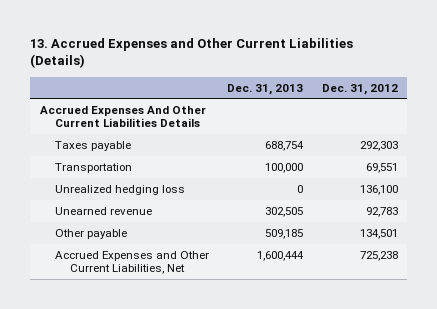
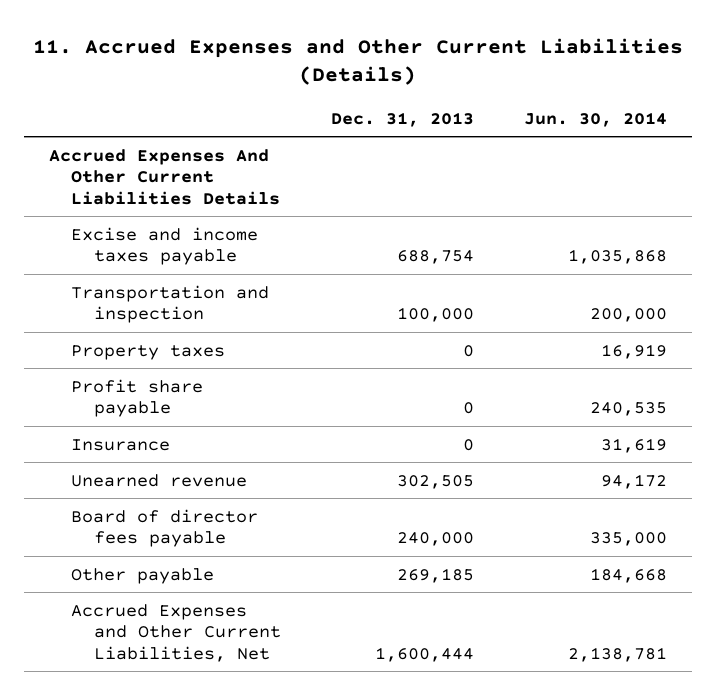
[30,37,354,69] 13. Accrued Expenses and Other Current Liabilities (Details) -> [32,37,683,86] 11. Accrued Expenses and Other Current Liabilities (Details)
[321,83,398,95] Dec. 31, 2012 -> none
none -> [523,111,667,127] Jun. 30, 2014
[54,184,185,195] Unrealized hedging loss -> none
[54,140,131,151] Taxes payable -> [71,226,259,266] Excise and income taxes payable
[54,162,132,173] Transportation -> [71,284,270,324] Transportation and inspection
none -> [71,344,226,360] Property taxes
none -> [71,378,204,418] Profit share payable
none -> [71,438,171,451] Insurance
none -> [71,508,259,548] Board of director fees payable
[265,228,304,239] 509,185 -> [396,567,474,583] 269,185

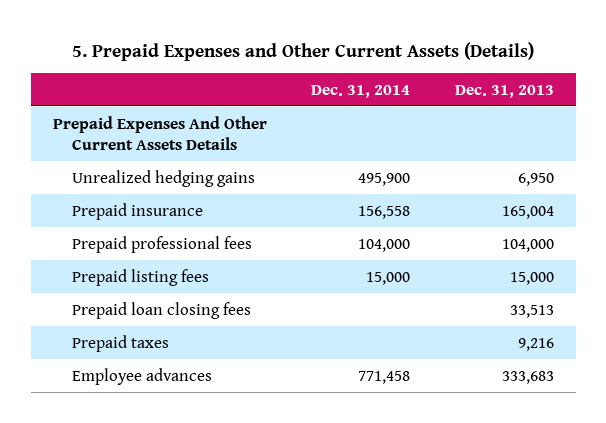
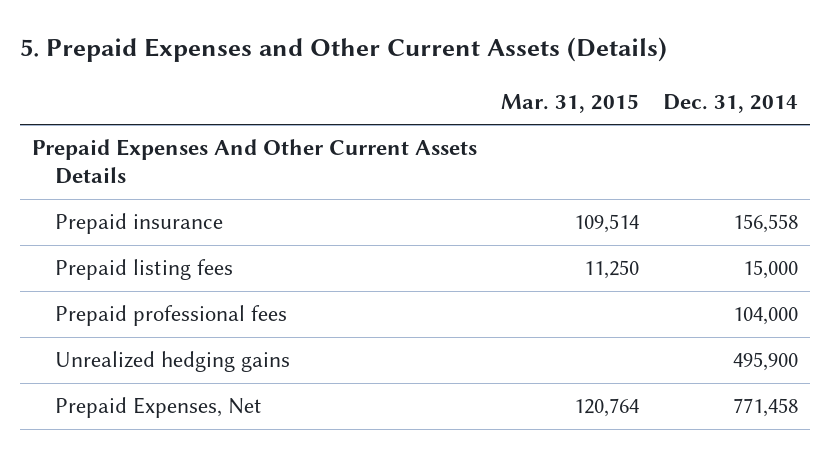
[454,84,554,98] Dec. 31, 2013 -> none
none -> [500,93,639,113] Mar. 31, 2015
[72,301,252,319] Prepaid loan closing fees -> none
[72,334,170,352] Prepaid taxes -> none
[72,235,253,253] Prepaid professional fees -> [54,305,287,327] Prepaid professional fees
[72,169,256,187] Unrealized hedging gains -> [54,351,290,373] Unrealized hedging gains
[72,367,213,385] Employee advances -> [54,397,262,419] Prepaid Expenses, Net

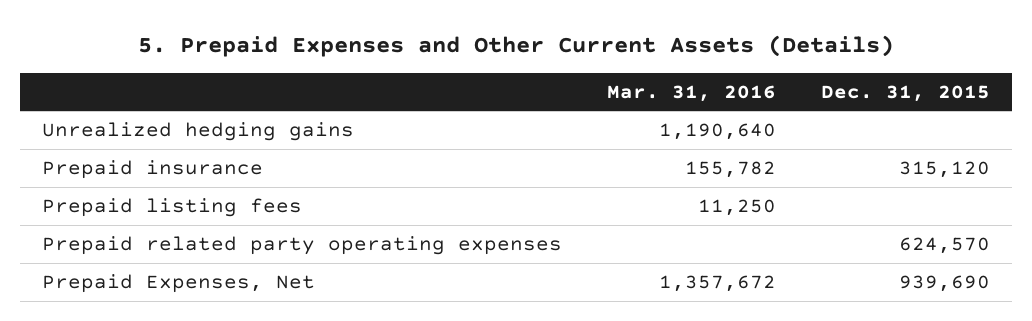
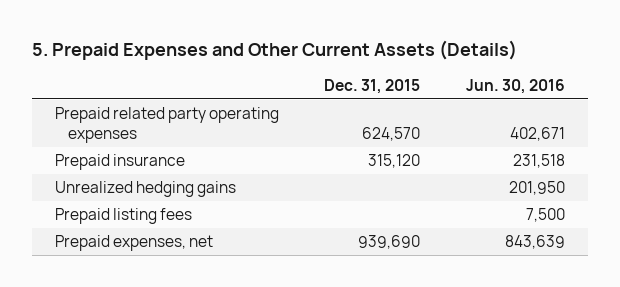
[606,84,776,102] Mar. 31, 2016 -> none
none -> [465,78,565,94] Jun. 30, 2016
[41,235,562,255] Prepaid related party operating expenses -> [54,107,279,143] Prepaid related party operating expenses
[41,121,354,141] Unrealized hedging gains -> [54,181,236,198] Unrealized hedging gains
[41,273,315,293] Prepaid Expenses, Net -> [54,235,213,252] Prepaid expenses, net

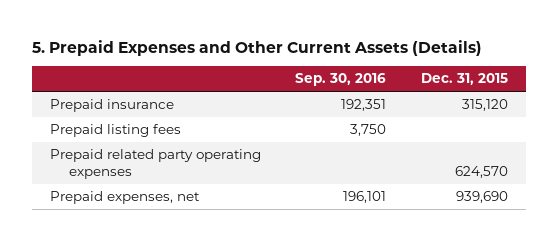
[465,78,565,94] Jun. 30, 2016 -> none
none -> [295,73,387,87] Sep. 30, 2016
[54,181,236,198] Unrealized hedging gains -> none
[54,107,279,143] Prepaid related party operating expenses -> [49,149,261,180] Prepaid related party operating expenses

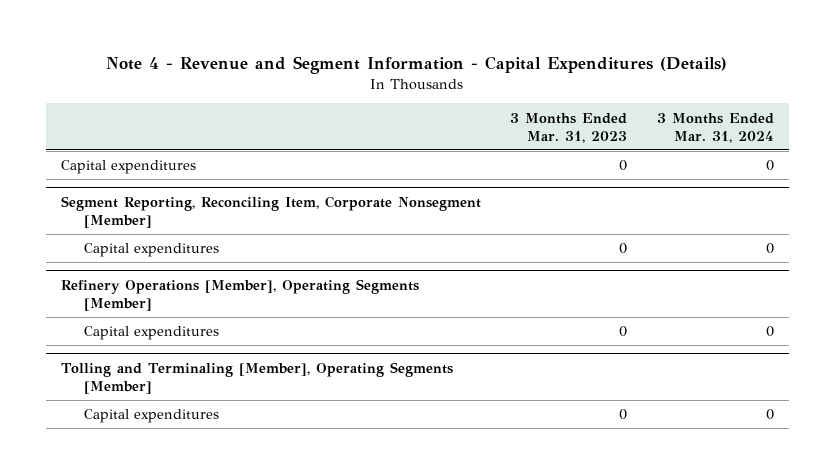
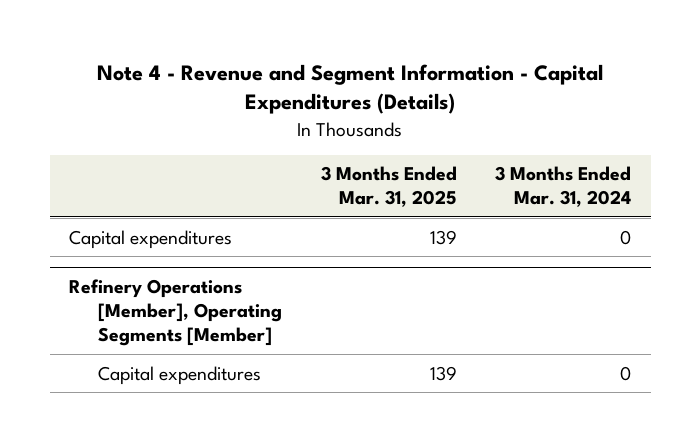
[510,112,628,143] 3 Months Ended Mar. 31, 2023 -> none
none -> [320,166,457,208] 3 Months Ended Mar. 31, 2025
[60,196,481,229] Segment Reporting, Reconciling Item, Corporate Nonsegment [Member] -> none
[83,243,219,258] Capital expenditures -> none
[60,362,453,395] Tolling and Terminaling [Member], Operating Segments [Member] -> none
[83,409,219,424] Capital expenditures -> none

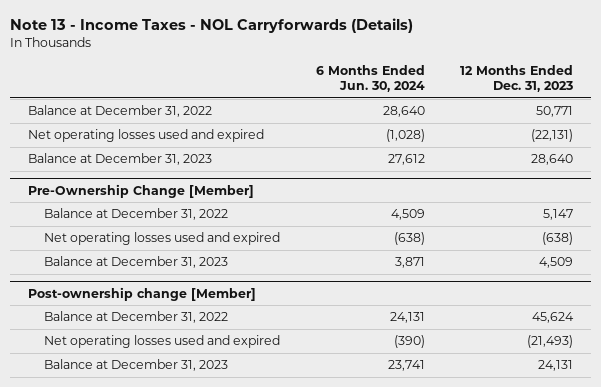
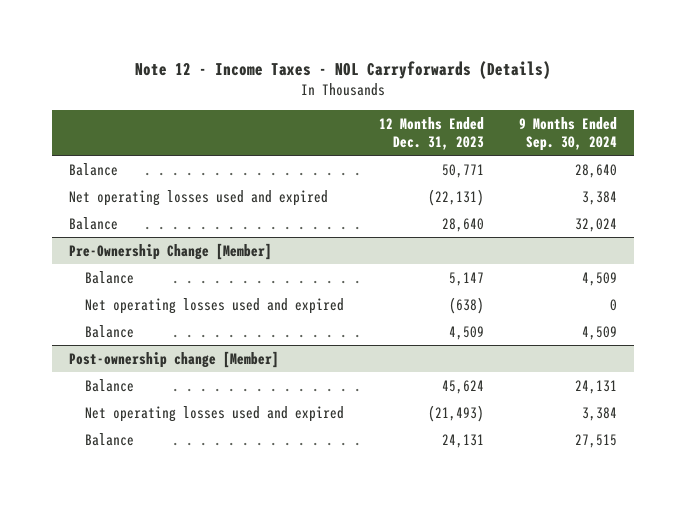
[10,17,414,33] Note 13 - Income Taxes - NOL Carryforwards (Details) -> [135,60,552,79] Note 12 - Income Taxes - NOL Carryforwards (Details)
[315,65,425,93] 6 Months Ended Jun. 30, 2024 -> none
none -> [518,116,617,152] 9 Months Ended Sep. 30, 2024
[28,105,213,118] Balance at December 31, 2022 -> [69,162,119,176] Balance
[28,153,213,166] Balance at December 31, 2023 -> [69,216,119,230] Balance
[44,208,229,221] Balance at December 31, 2022 -> [84,270,134,284] Balance
[44,256,229,269] Balance at December 31, 2023 -> [84,324,134,338] Balance
[44,311,229,324] Balance at December 31, 2022 -> [84,378,134,392] Balance
[44,359,229,372] Balance at December 31, 2023 -> [84,432,134,446] Balance

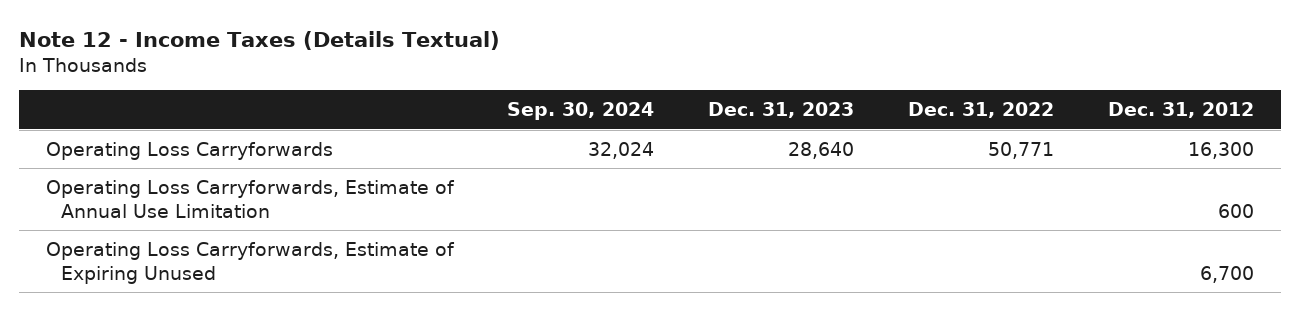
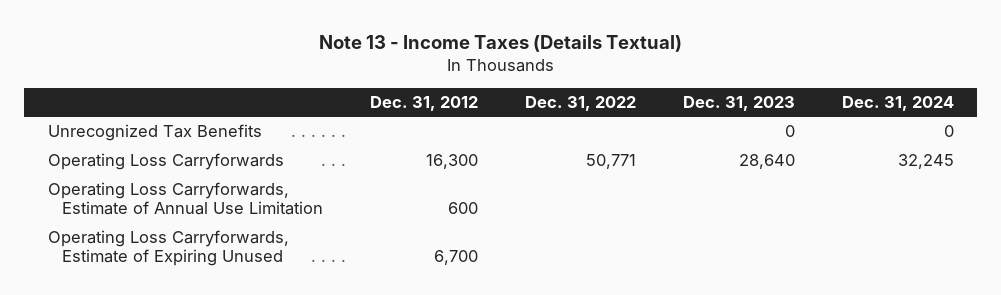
[18,31,500,51] Note 12 - Income Taxes (Details Textual) -> [318,35,682,53] Note 13 - Income Taxes (Details Textual)
[507,102,655,121] Sep. 30, 2024 -> none
none -> [841,95,954,111] Dec. 31, 2024
none -> [47,124,262,142] Unrecognized Tax Benefits

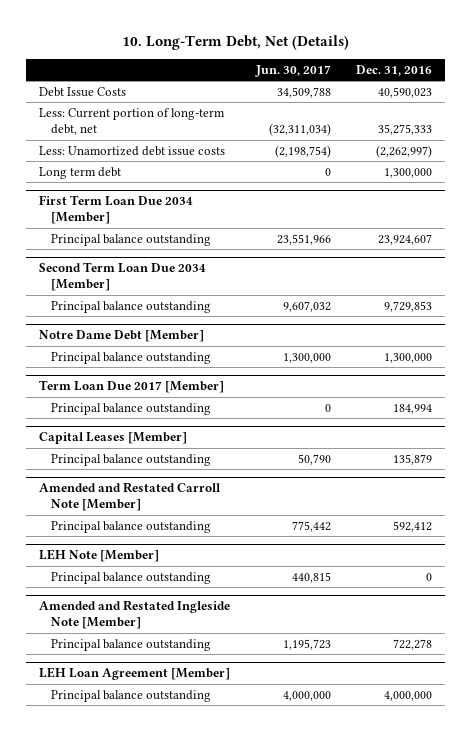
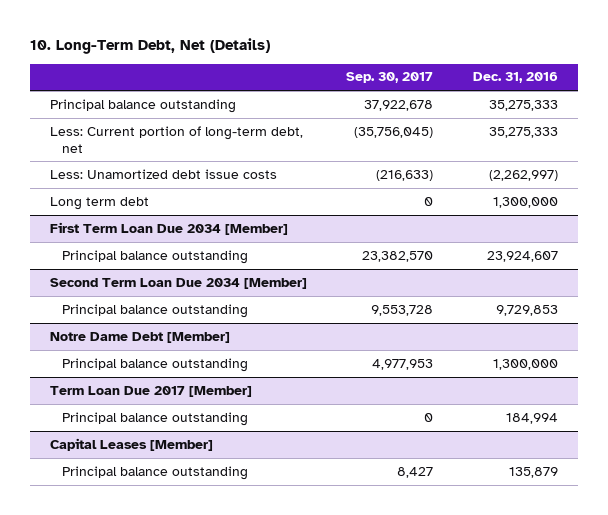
[254,64,331,77] Jun. 30, 2017 -> none
none -> [346,72,434,84] Sep. 30, 2017
[38,86,126,97] Debt Issue Costs -> none
none -> [49,98,236,113] Principal balance outstanding
[38,482,221,512] Amended and Restated Carroll Note [Member] -> none
[50,520,211,533] Principal balance outstanding -> none
[38,549,159,563] LEH Note [Member] -> none
[50,571,211,584] Principal balance outstanding -> none
[38,600,230,630] Amended and Restated Ingleside Note [Member] -> none
[50,638,211,651] Principal balance outstanding -> none
[38,667,230,681] LEH Loan Agreement [Member] -> none
[50,689,211,702] Principal balance outstanding -> none

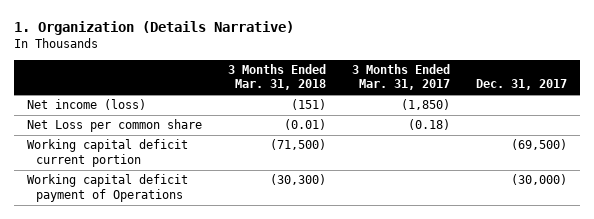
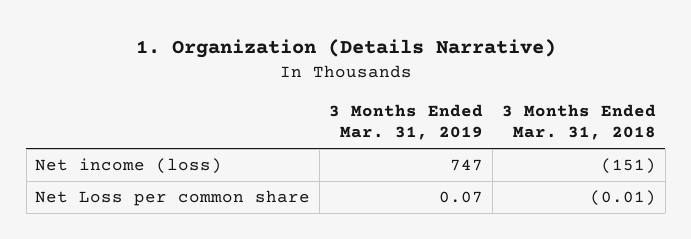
[352,63,451,91] 3 Months Ended Mar. 31, 2017 -> none
[476,79,568,91] Dec. 31, 2017 -> none
none -> [329,104,484,141] 3 Months Ended Mar. 31, 2019
[26,139,188,167] Working capital deficit current portion -> none
[26,174,188,202] Working capital deficit payment of Operations -> none

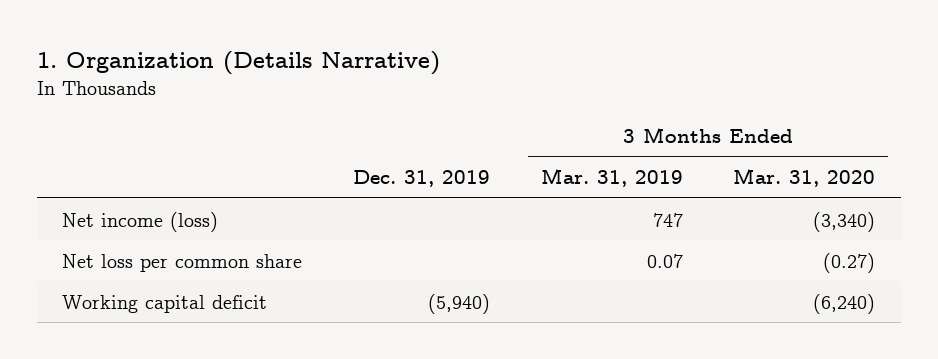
[501,104,656,141] 3 Months Ended Mar. 31, 2018 -> none
none -> [352,170,490,188] Dec. 31, 2019
none -> [733,168,876,188] Mar. 31, 2020
[35,190,311,207] Net Loss per common share -> [62,253,303,272] Net loss per common share
none -> [62,294,268,313] Working capital deficit

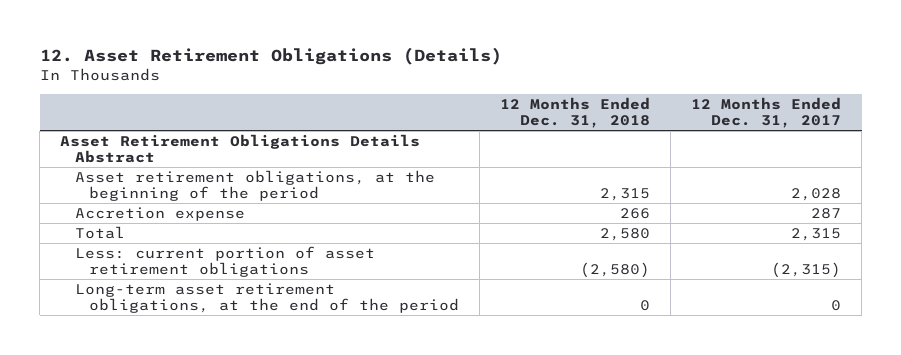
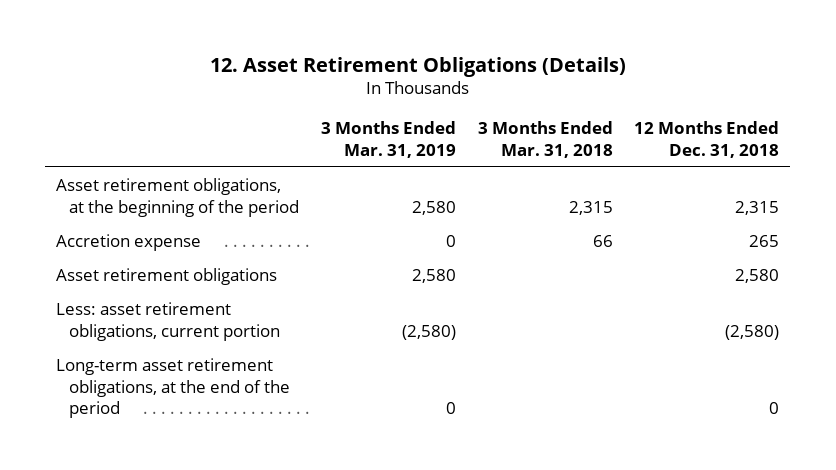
[691,97,842,129] 12 Months Ended Dec. 31, 2017 -> none
none -> [320,121,456,158] 3 Months Ended Mar. 31, 2019
none -> [477,121,613,158] 3 Months Ended Mar. 31, 2018
[60,133,421,163] Asset Retirement Obligations Details Abstract -> none
[620,207,651,219] 266 -> [749,235,780,248] 265
[74,225,125,239] Total -> [56,268,278,286] Asset retirement obligations
[74,245,375,277] Less: current portion of asset retirement obligations -> [56,302,280,341] Less: asset retirement obligations, current portion

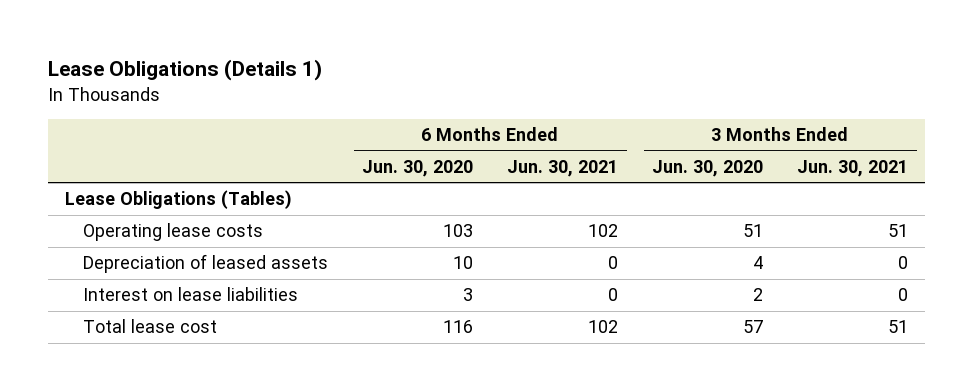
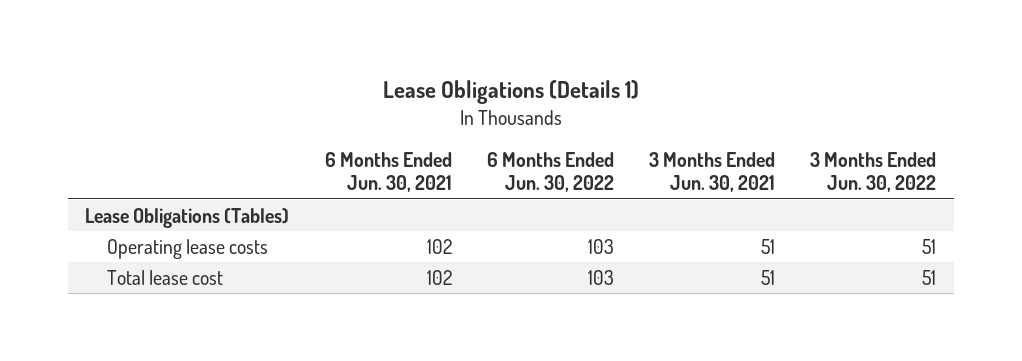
[362,159,474,177] Jun. 30, 2020 -> none
[652,159,764,177] Jun. 30, 2020 -> none
none -> [486,151,614,193] 6 Months Ended Jun. 30, 2022
none -> [810,151,937,193] 3 Months Ended Jun. 30, 2022
[83,254,329,274] Depreciation of leased assets -> none
[83,287,299,302] Interest on lease liabilities -> none

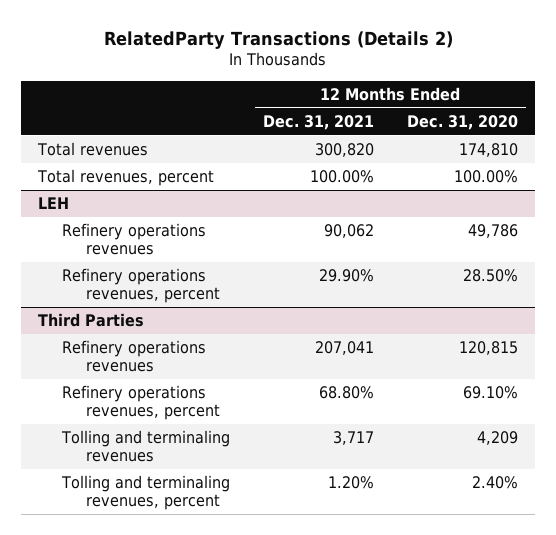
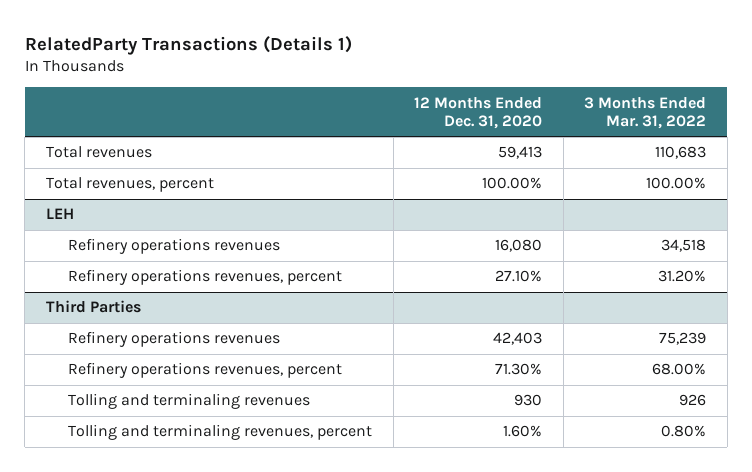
[103,30,453,49] RelatedParty Transactions (Details 2) -> [24,35,352,55] RelatedParty Transactions (Details 1)
[262,114,374,130] Dec. 31, 2021 -> none
none -> [584,96,707,130] 3 Months Ended Mar. 31, 2022
[459,143,519,158] 174,810 -> [498,146,543,160] 59,413
[468,224,519,239] 49,786 -> [495,239,543,253] 16,080
[463,269,519,283] 28.50% -> [495,270,543,283] 27.10%
[459,341,519,356] 120,815 -> [493,332,543,346] 42,403
[463,386,519,400] 69.10% -> [495,363,543,376] 71.30%
[477,431,519,446] 4,209 -> [514,394,543,407] 930
[472,476,519,490] 2.40% -> [503,425,543,438] 1.60%

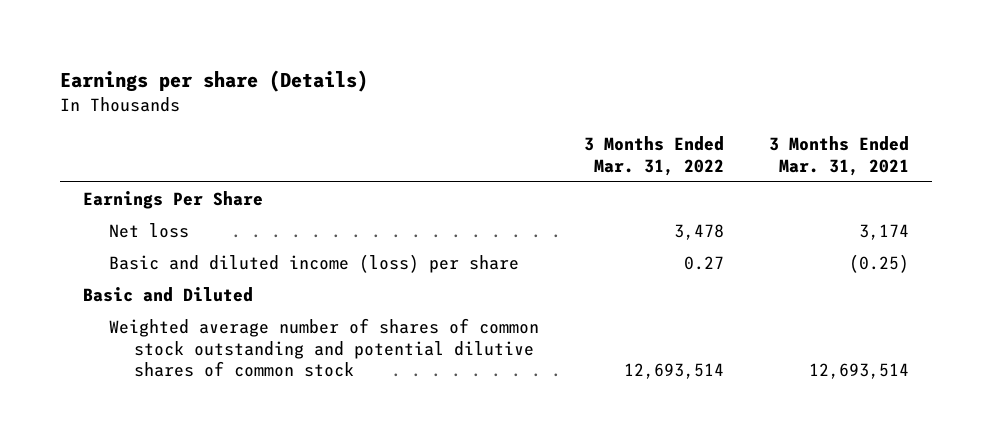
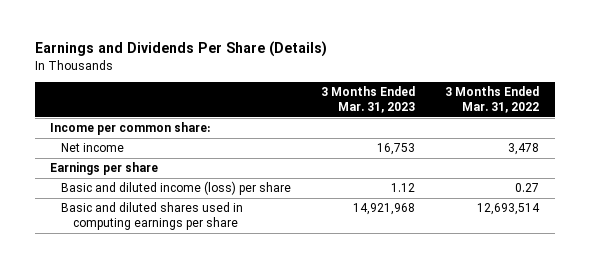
[60,70,369,93] Earnings per share (Details) -> [34,41,327,58] Earnings and Dividends Per Share (Details)
[769,136,910,176] 3 Months Ended Mar. 31, 2021 -> none
none -> [321,85,416,113] 3 Months Ended Mar. 31, 2023
[82,191,263,210] Earnings Per Share -> [49,122,210,136] Income per common share:
[108,223,189,239] Net loss -> [61,143,125,153] Net income
none -> [49,162,158,176] Earnings per share
[82,287,253,303] Basic and Diluted -> none
[108,318,539,378] Weighted average number of shares of common stock outstanding and potential dilutive shares of common stock -> [61,202,244,231] Basic and diluted shares used in computing earnings per share

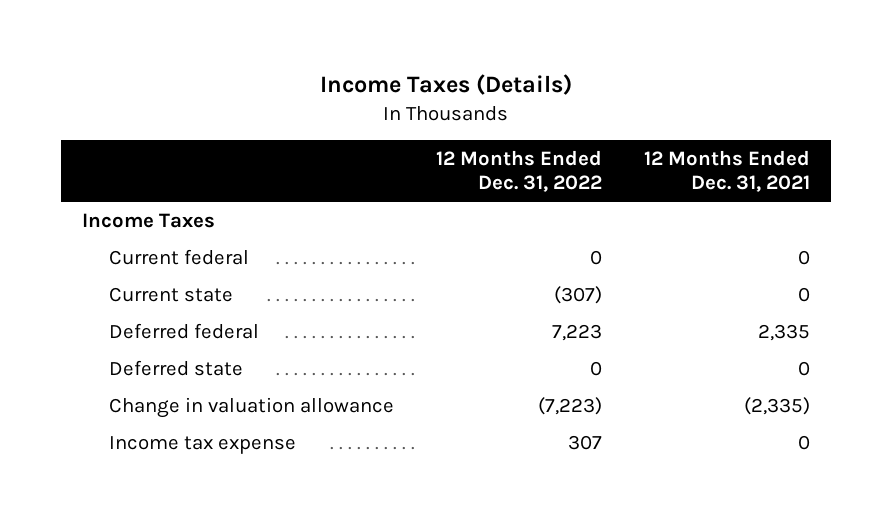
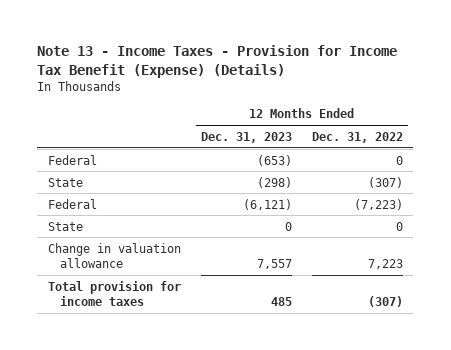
[319,74,572,96] Income Taxes (Details) -> [37,45,398,78] Note 13 - Income Taxes - Provision for Income Tax Benefit (Expense) (Details)
[644,149,811,193] 12 Months Ended Dec. 31, 2021 -> none
none -> [200,131,292,143] Dec. 31, 2023
[81,212,215,228] Income Taxes -> none
[109,435,297,454] Income tax expense -> none
[109,248,250,265] Current federal -> [47,154,97,165] Federal
[109,286,234,302] Current state -> [47,177,83,187] State
[109,322,260,339] Deferred federal -> [47,198,97,209] Federal
[552,323,603,341] 7,223 -> [354,198,404,210] (7,223)
[109,359,244,376] Deferred state -> [47,221,83,231] State
[538,396,603,415] (7,223) -> [368,259,404,270] 7,223
none -> [47,280,181,307] Total provision for income taxes

